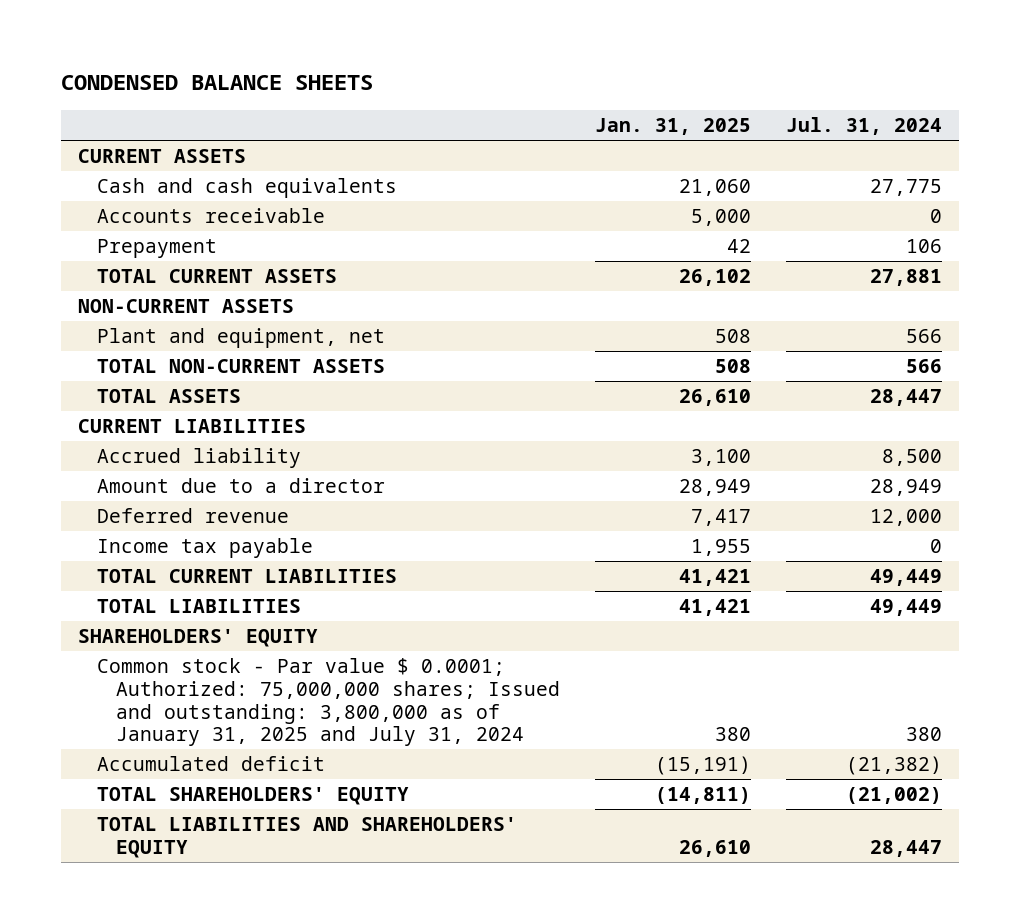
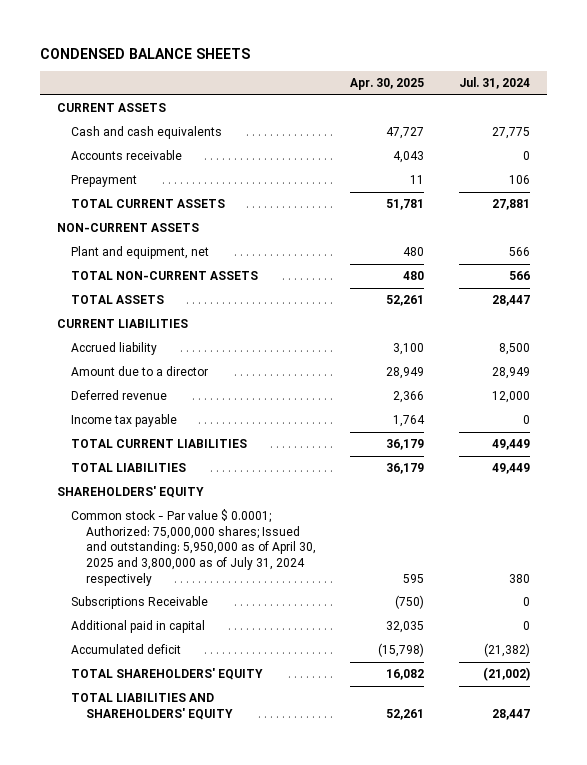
[595,117,752,135] Jan. 31, 2025 -> none
none -> [350,78,425,91] Apr. 30, 2025
[97,658,561,747] Common stock - Par value $ 0.0001; Authorized: 75,000,000 shares; Issued and outstanding: 3,800,000 as of January 31, 2025 and July 31, 2024 -> [71,509,317,586] Common stock - Par value $ 0.0001; Authorized: 75,000,000 shares; Issued and outstanding: 5,950,000 as of April 30, 2025 and 3,800,000 as of July 31, 2024 respectively
none -> [71,596,209,610] Subscriptions Receivable
none -> [71,620,206,634] Additional paid in capital

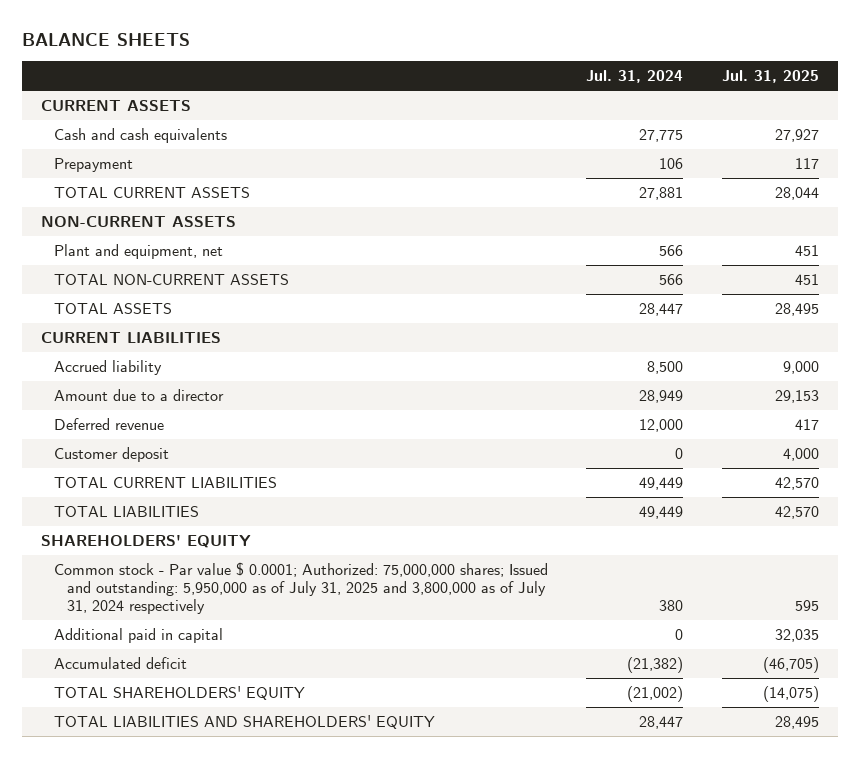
[39,47,250,59] CONDENSED BALANCE SHEETS -> [21,32,190,46] BALANCE SHEETS
[350,78,425,91] Apr. 30, 2025 -> none
none -> [721,69,819,83] Jul. 31, 2025
[71,150,183,161] Accounts receivable -> none
[71,414,178,428] Income tax payable -> none
none -> [54,446,170,462] Customer deposit
[71,596,209,610] Subscriptions Receivable -> none
[71,509,317,586] Common stock - Par value $ 0.0001; Authorized: 75,000,000 shares; Issued and outstanding: 5,950,000 as of April 30, 2025 and 3,800,000 as of July 31, 2024 respectively -> [54,561,549,614] Common stock - Par value $ 0.0001; Authorized: 75,000,000 shares; Issued and outstanding: 5,950,000 as of July 31, 2025 and 3,800,000 as of July 31, 2024 respectively

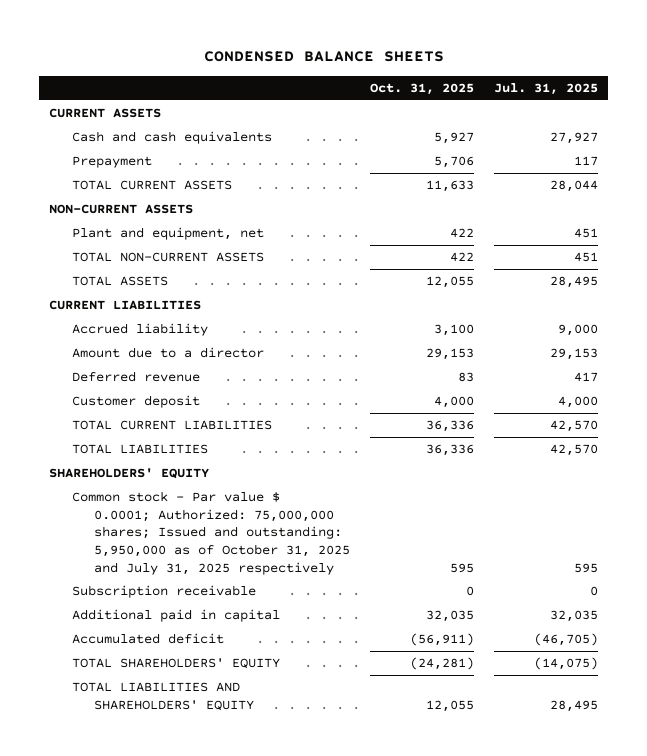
[21,32,190,46] BALANCE SHEETS -> [203,51,444,63] CONDENSED BALANCE SHEETS
[586,69,684,83] Jul. 31, 2024 -> none
none -> [369,82,474,95] Oct. 31, 2025
[54,561,549,614] Common stock - Par value $ 0.0001; Authorized: 75,000,000 shares; Issued and outstanding: 5,950,000 as of July 31, 2025 and 3,800,000 as of July 31, 2024 respectively -> [71,491,350,575] Common stock - Par value $ 0.0001; Authorized: 75,000,000 shares; Issued and outstanding: 5,950,000 as of October 31, 2025 and July 31, 2025 respectively
none -> [71,585,256,599] Subscription receivable

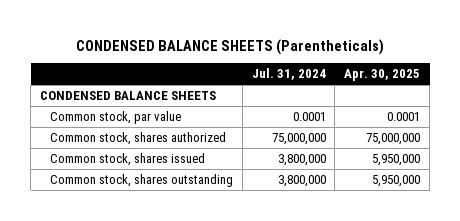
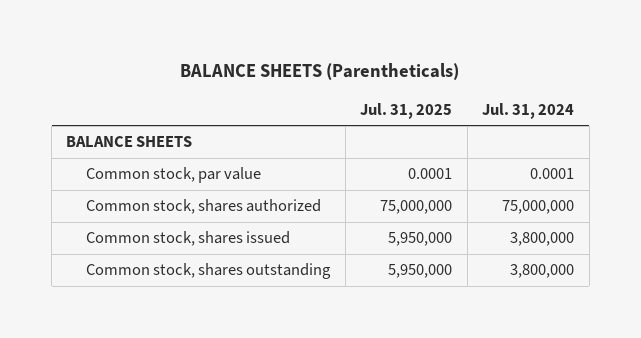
[76,38,385,55] CONDENSED BALANCE SHEETS (Parentheticals) -> [180,62,460,80] BALANCE SHEETS (Parentheticals)
[344,69,421,82] Apr. 30, 2025 -> none
none -> [360,102,453,119] Jul. 31, 2025
[40,90,217,100] CONDENSED BALANCE SHEETS -> [66,136,193,148] BALANCE SHEETS

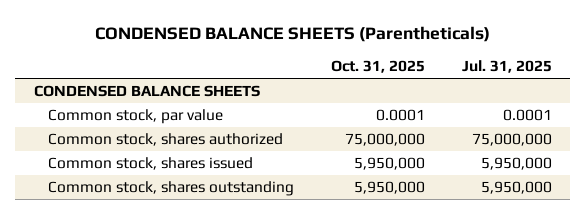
[180,62,460,80] BALANCE SHEETS (Parentheticals) -> [94,26,490,43] CONDENSED BALANCE SHEETS (Parentheticals)
[482,102,575,119] Jul. 31, 2024 -> none
none -> [330,60,425,74] Oct. 31, 2025
[66,136,193,148] BALANCE SHEETS -> [33,84,260,97] CONDENSED BALANCE SHEETS

